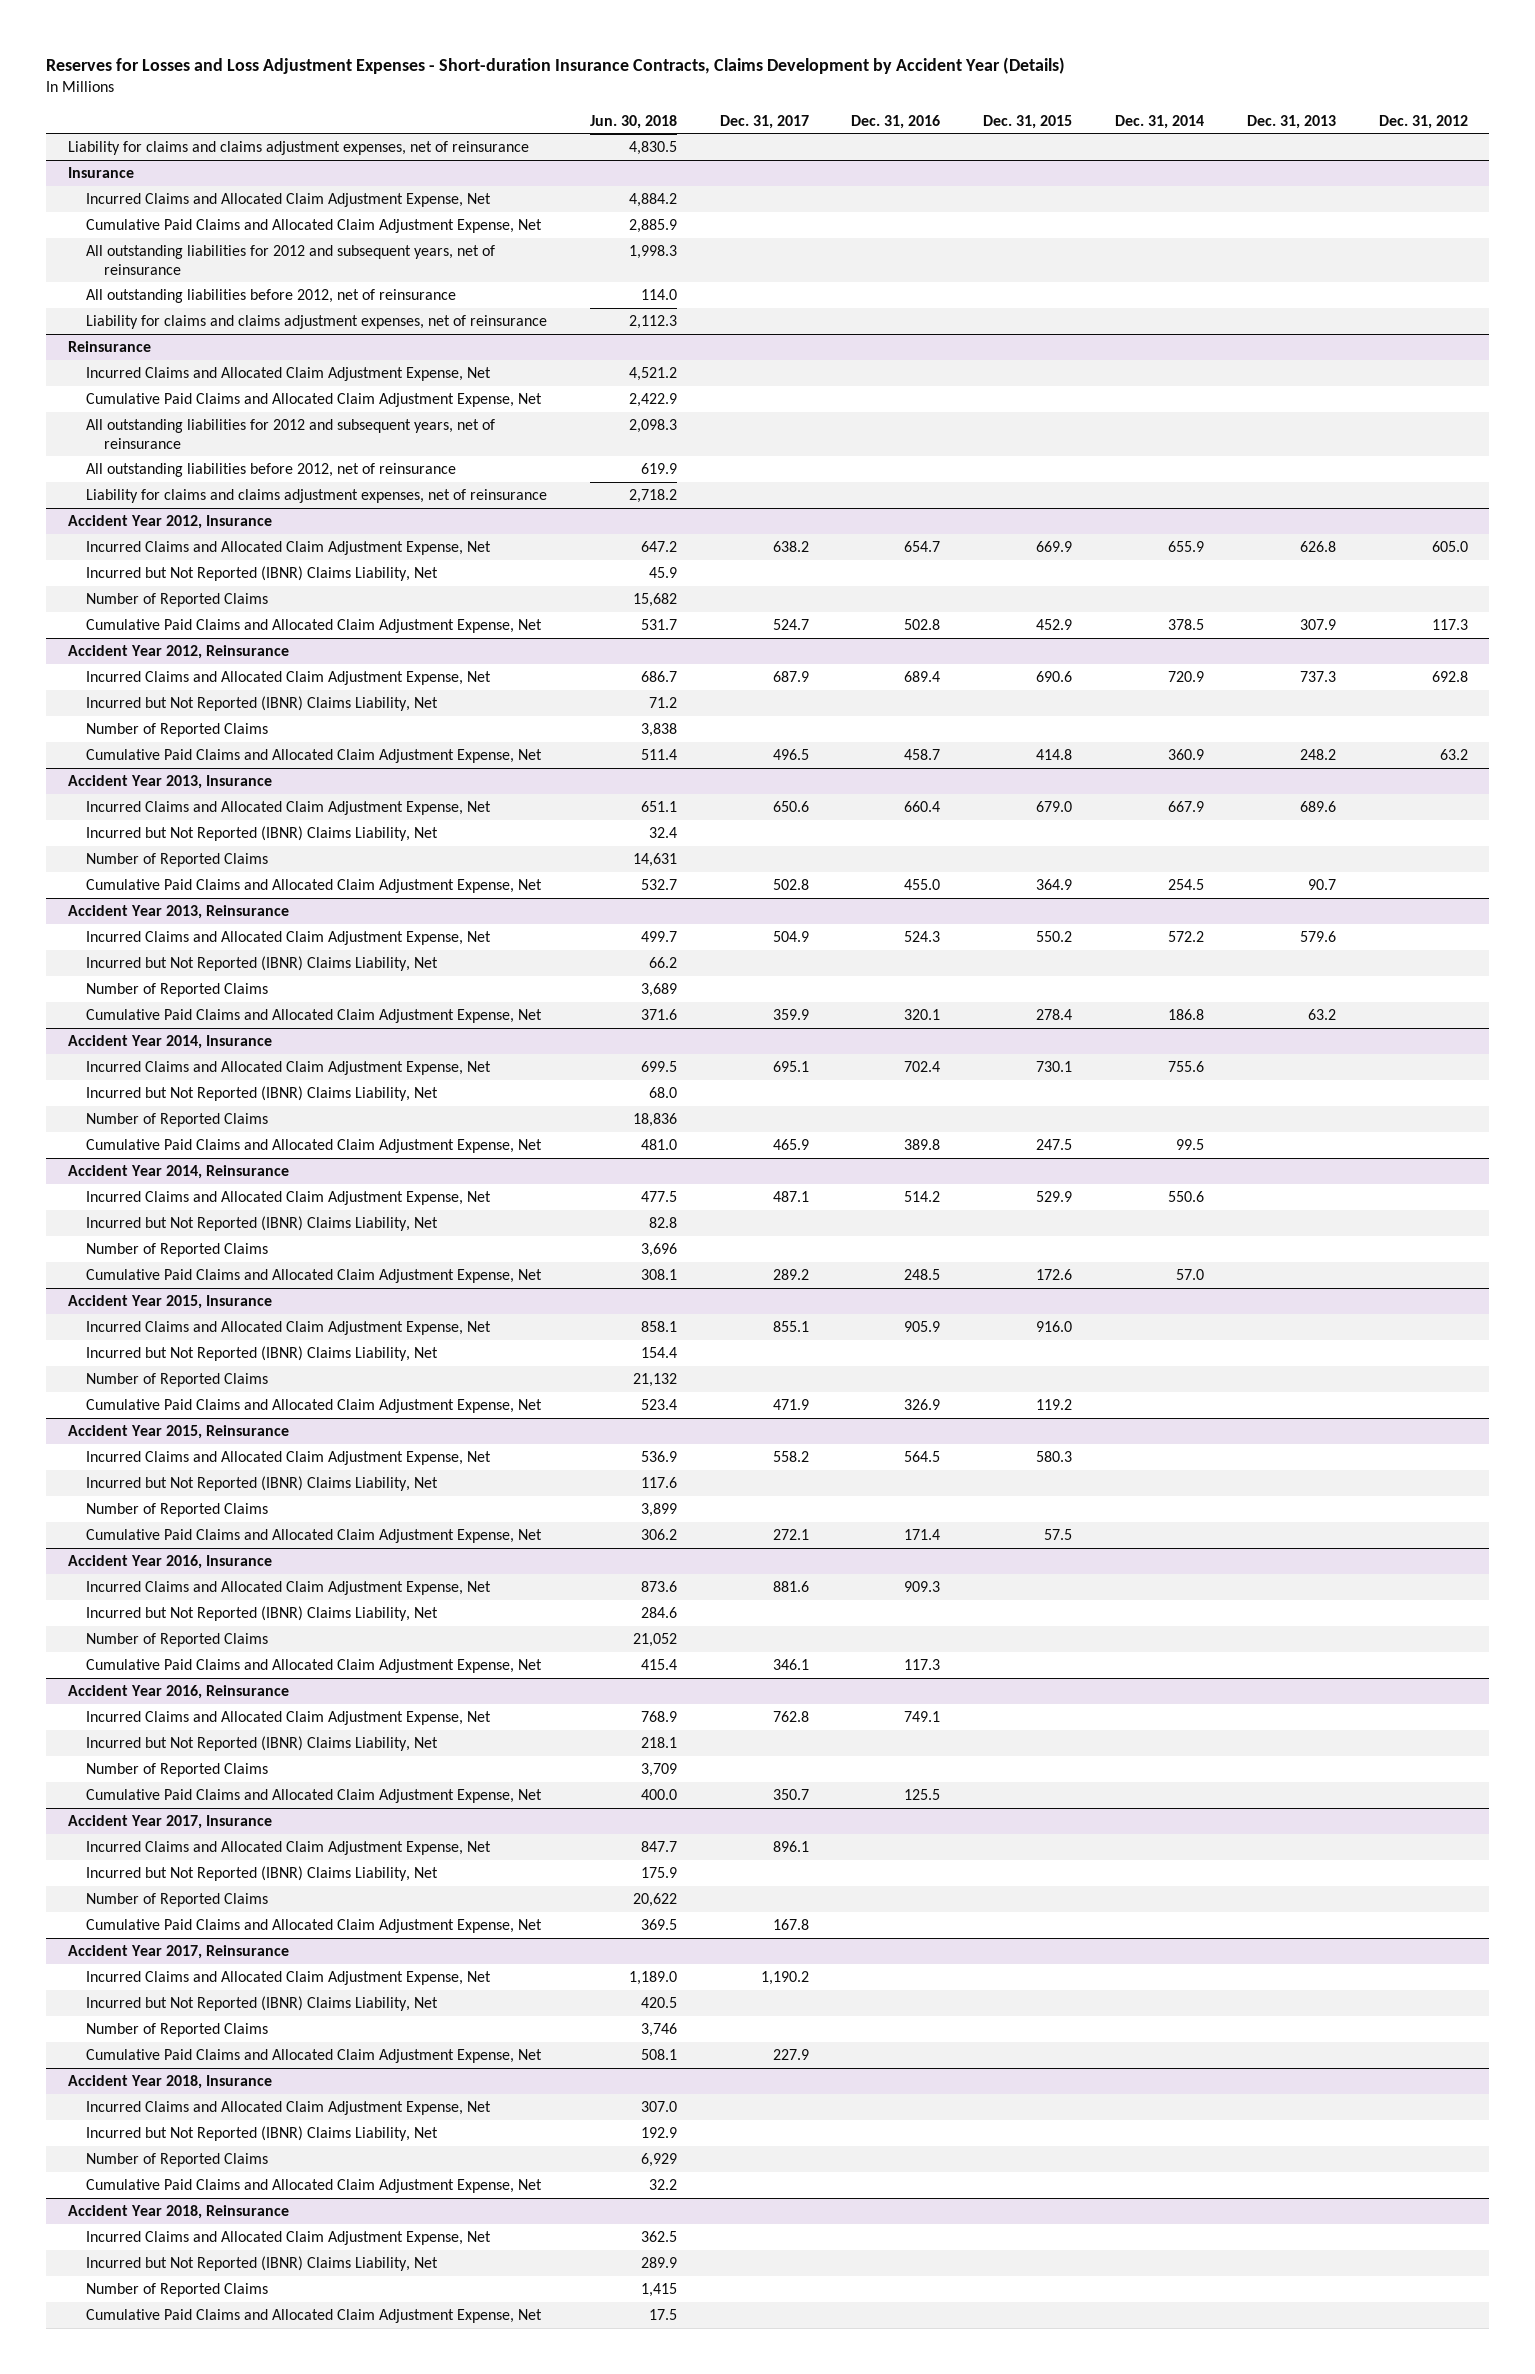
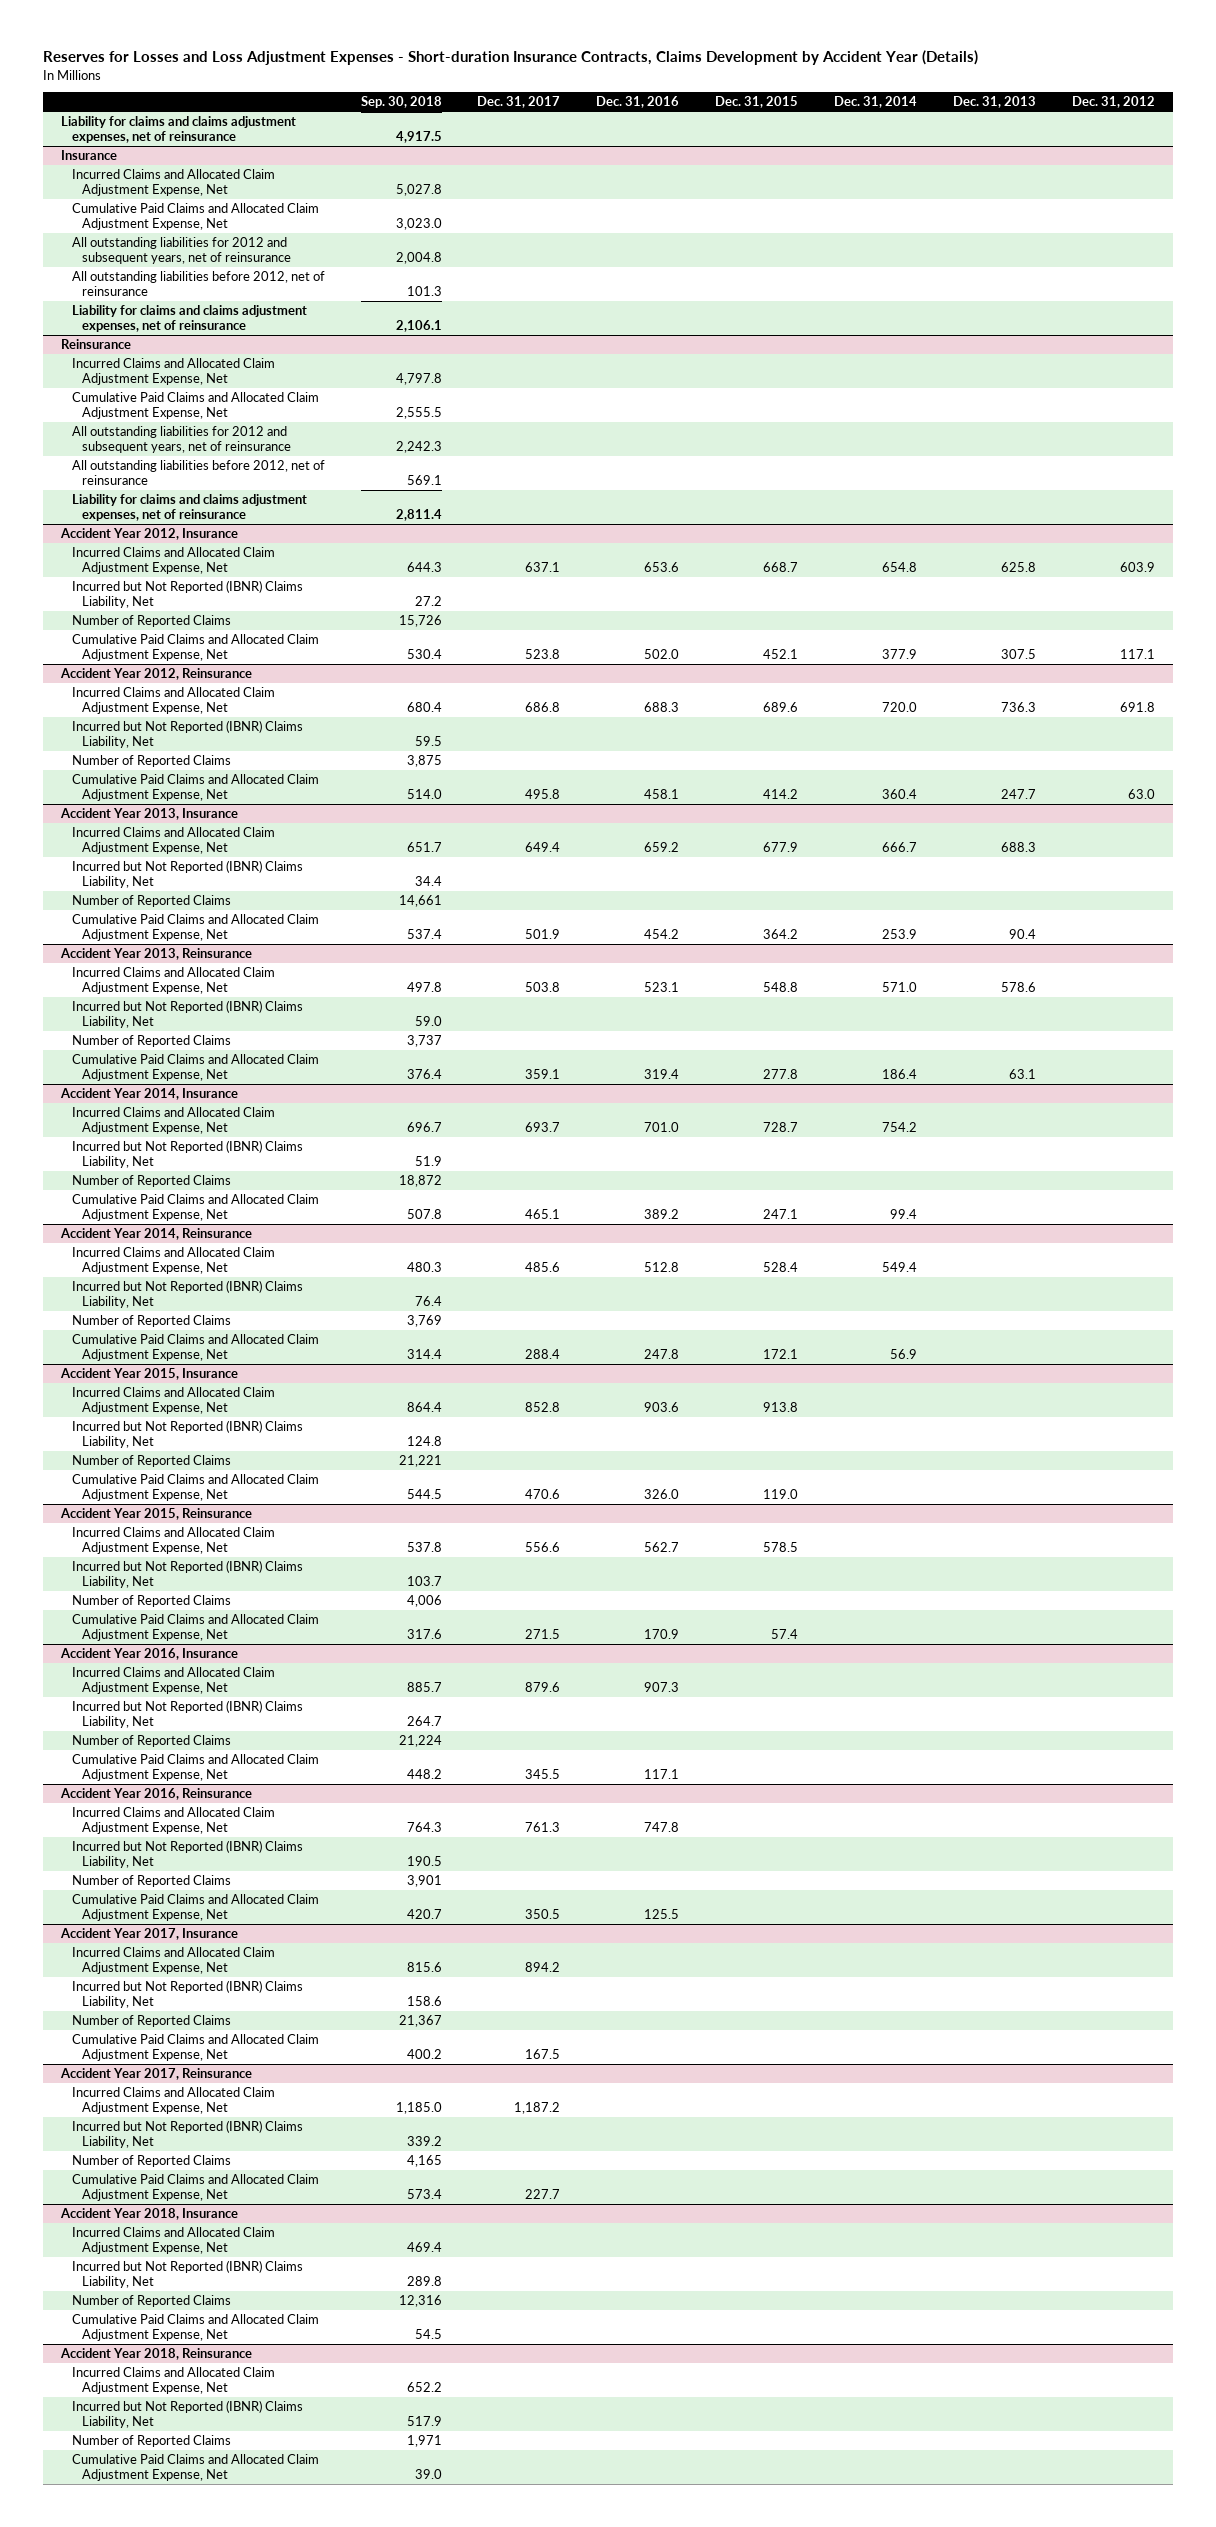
[589,114,677,129] Jun. 30, 2018 -> none
none -> [360,96,442,109] Sep. 30, 2018
[772,541,809,553] 638.2 -> [525,561,561,572] 637.1
[904,541,941,553] 654.7 -> [644,561,680,572] 653.6
[1036,541,1073,553] 669.9 -> [763,561,799,572] 668.7
[1168,541,1205,553] 655.9 -> [882,561,918,572] 654.8
[1299,541,1336,553] 626.8 -> [1001,561,1037,572] 625.8
[1431,541,1468,553] 605.0 -> [1120,561,1156,572] 603.9
[772,619,809,631] 524.7 -> [525,648,561,659] 523.8
[904,619,941,631] 502.8 -> [644,648,680,659] 502.0
[1036,619,1073,631] 452.9 -> [763,648,799,659] 452.1
[1168,619,1205,631] 378.5 -> [882,648,918,659] 377.9
[1299,619,1336,631] 307.9 -> [1001,648,1037,659] 307.5
[1431,619,1468,631] 117.3 -> [1120,648,1156,659] 117.1
[772,671,809,683] 687.9 -> [525,701,561,712] 686.8
[904,671,941,683] 689.4 -> [644,701,680,712] 688.3
[1036,671,1073,683] 690.6 -> [763,701,799,712] 689.6
[1168,671,1205,683] 720.9 -> [882,701,918,712] 720.0
[1299,671,1336,683] 737.3 -> [1001,701,1037,712] 736.3
[1431,671,1468,683] 692.8 -> [1120,701,1156,712] 691.8
[772,749,809,761] 496.5 -> [525,788,561,799] 495.8
[904,749,941,761] 458.7 -> [644,788,680,799] 458.1
[1036,749,1073,761] 414.8 -> [763,788,799,799] 414.2
[1168,749,1205,761] 360.9 -> [882,788,918,799] 360.4
[1299,749,1336,761] 248.2 -> [1001,788,1037,799] 247.7
[1439,749,1468,761] 63.2 -> [1128,788,1156,799] 63.0
[772,801,809,813] 650.6 -> [525,841,561,852] 649.4
[904,801,941,813] 660.4 -> [644,841,680,852] 659.2
[1036,801,1073,813] 679.0 -> [763,841,799,852] 677.9
[1168,801,1205,813] 667.9 -> [882,841,918,852] 666.7
[1299,801,1336,813] 689.6 -> [1001,841,1037,852] 688.3
[772,879,809,891] 502.8 -> [525,928,561,939] 501.9
[904,879,941,891] 455.0 -> [644,928,680,939] 454.2
[1036,879,1073,891] 364.9 -> [763,928,799,939] 364.2
[1168,879,1205,891] 254.5 -> [882,928,918,939] 253.9
[1307,879,1336,891] 90.7 -> [1009,928,1037,939] 90.4
[772,931,809,943] 504.9 -> [525,981,561,992] 503.8
[904,931,941,943] 524.3 -> [644,981,680,992] 523.1
[1036,931,1073,943] 550.2 -> [763,981,799,992] 548.8
[1168,931,1205,943] 572.2 -> [882,981,918,992] 571.0
[1299,931,1336,943] 579.6 -> [1001,981,1037,992] 578.6
[772,1009,809,1021] 359.9 -> [525,1068,561,1079] 359.1
[904,1009,941,1021] 320.1 -> [644,1068,680,1079] 319.4
[1036,1009,1073,1021] 278.4 -> [763,1068,799,1079] 277.8
[1168,1009,1205,1021] 186.8 -> [882,1068,918,1079] 186.4
[1307,1009,1336,1021] 63.2 -> [1009,1068,1037,1079] 63.1
[772,1061,809,1073] 695.1 -> [525,1121,561,1132] 693.7
[904,1061,941,1073] 702.4 -> [644,1121,680,1132] 701.0
[1036,1061,1073,1073] 730.1 -> [763,1121,799,1132] 728.7
[1168,1061,1205,1073] 755.6 -> [882,1121,918,1132] 754.2
[772,1139,809,1151] 465.9 -> [525,1208,561,1219] 465.1
[904,1139,941,1151] 389.8 -> [644,1208,680,1219] 389.2
[1036,1139,1073,1151] 247.5 -> [763,1208,799,1219] 247.1
[1176,1139,1205,1151] 99.5 -> [890,1208,918,1219] 99.4
[772,1191,809,1203] 487.1 -> [525,1261,561,1272] 485.6
[904,1191,941,1203] 514.2 -> [644,1261,680,1272] 512.8
[1036,1191,1073,1203] 529.9 -> [763,1261,799,1272] 528.4
[1168,1191,1205,1203] 550.6 -> [882,1261,918,1272] 549.4
[772,1269,809,1281] 289.2 -> [525,1348,561,1359] 288.4
[904,1269,941,1281] 248.5 -> [644,1348,680,1359] 247.8
[1036,1269,1073,1281] 172.6 -> [763,1348,799,1359] 172.1
[1176,1269,1205,1281] 57.0 -> [890,1348,918,1359] 56.9
[772,1321,809,1333] 855.1 -> [525,1401,561,1412] 852.8
[904,1321,941,1333] 905.9 -> [644,1401,680,1412] 903.6
[1036,1321,1073,1333] 916.0 -> [763,1401,799,1412] 913.8
[772,1399,809,1411] 471.9 -> [525,1488,561,1499] 470.6
[904,1399,941,1411] 326.9 -> [644,1488,680,1499] 326.0
[1036,1399,1073,1411] 119.2 -> [763,1488,799,1499] 119.0
[772,1451,809,1463] 558.2 -> [525,1541,561,1552] 556.6
[904,1451,941,1463] 564.5 -> [644,1541,680,1552] 562.7
[1036,1451,1073,1463] 580.3 -> [763,1541,799,1552] 578.5
[772,1529,809,1541] 272.1 -> [525,1628,561,1639] 271.5
[904,1529,941,1541] 171.4 -> [644,1628,680,1639] 170.9
[1044,1529,1073,1541] 57.5 -> [771,1628,799,1639] 57.4
[772,1581,809,1593] 881.6 -> [525,1681,561,1692] 879.6
[904,1581,941,1593] 909.3 -> [644,1681,680,1692] 907.3
[772,1659,809,1671] 346.1 -> [525,1768,561,1779] 345.5
[904,1659,941,1671] 117.3 -> [644,1768,680,1779] 117.1
[772,1711,809,1723] 762.8 -> [525,1821,561,1832] 761.3
[904,1711,941,1723] 749.1 -> [644,1821,680,1832] 747.8
[772,1789,809,1801] 350.7 -> [525,1908,561,1919] 350.5
[772,1841,809,1853] 896.1 -> [525,1961,561,1972] 894.2
[772,1919,809,1931] 167.8 -> [525,2048,561,2059] 167.5
[760,1971,809,1986] 1,190.2 -> [514,2101,561,2114] 1,187.2
[772,2049,809,2061] 227.9 -> [525,2188,561,2199] 227.7

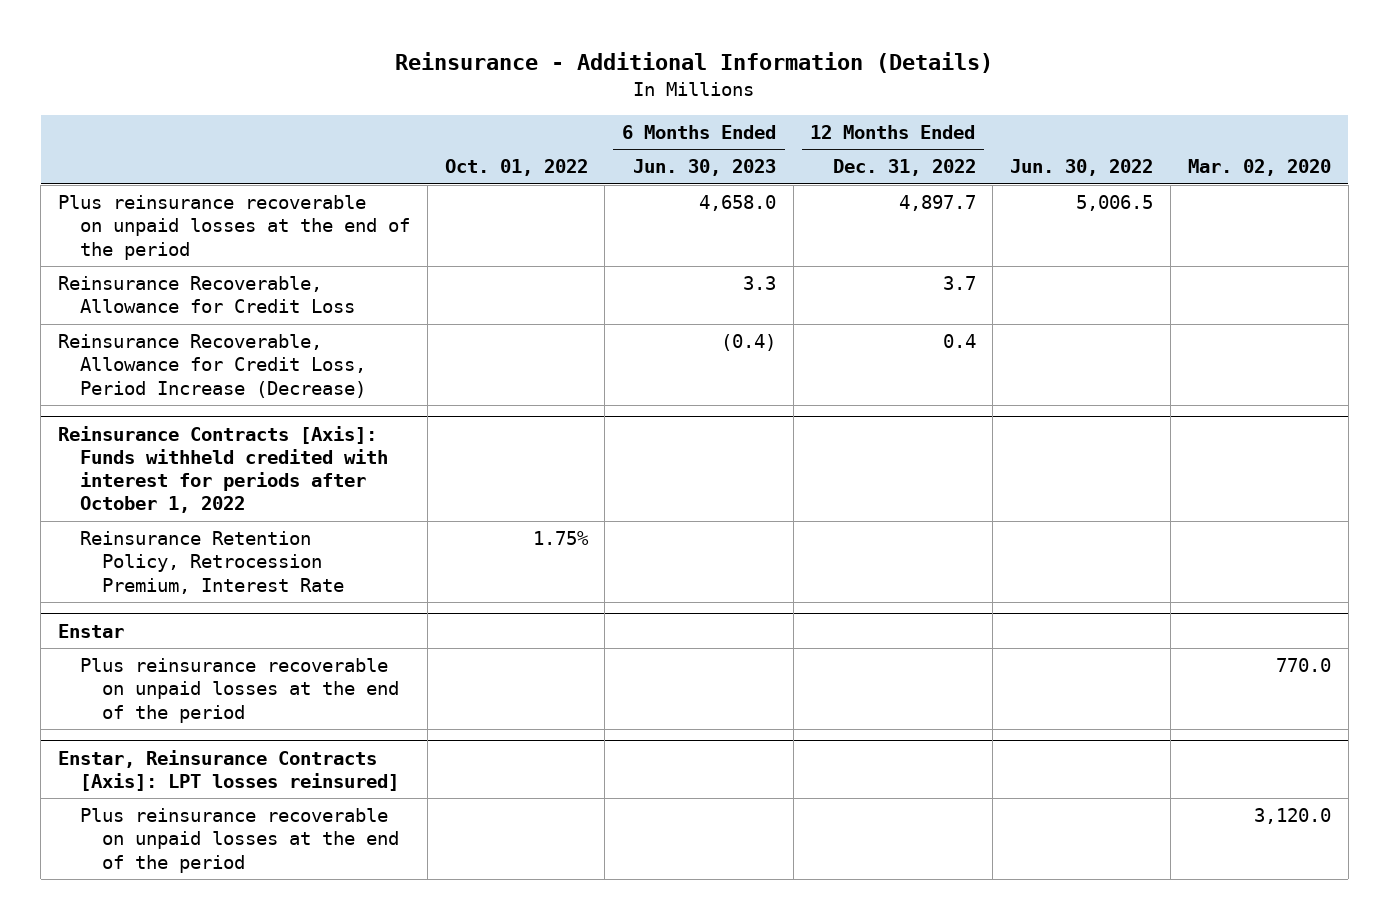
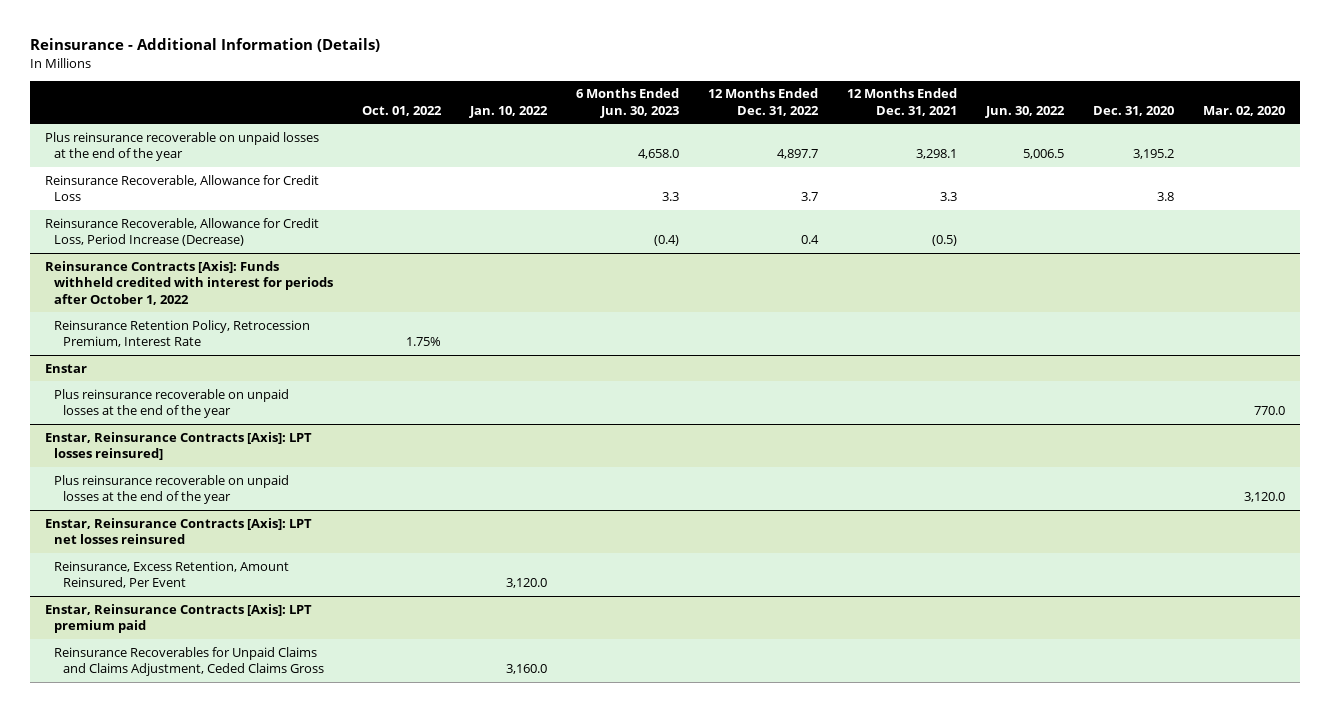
none -> [469,105,549,118] Jan. 10, 2022
none -> [847,88,958,116] 12 Months Ended Dec. 31, 2021
none -> [1093,105,1175,116] Dec. 31, 2020
[57,195,410,260] Plus reinsurance recoverable on unpaid losses at the end of the period -> [44,131,319,162] Plus reinsurance recoverable on unpaid losses at the end of the year
[79,658,400,723] Plus reinsurance recoverable on unpaid losses at the end of the period -> [54,388,290,419] Plus reinsurance recoverable on unpaid losses at the end of the year
[79,808,400,873] Plus reinsurance recoverable on unpaid losses at the end of the period -> [54,474,290,505] Plus reinsurance recoverable on unpaid losses at the end of the year
none -> [44,517,312,545] Enstar, Reinsurance Contracts [Axis]: LPT net losses reinsured
none -> [54,560,290,589] Reinsurance, Excess Retention, Amount Reinsured, Per Event
none -> [44,603,312,634] Enstar, Reinsurance Contracts [Axis]: LPT premium paid
none -> [54,646,325,677] Reinsurance Recoverables for Unpaid Claims and Claims Adjustment, Ceded Claims Gross

